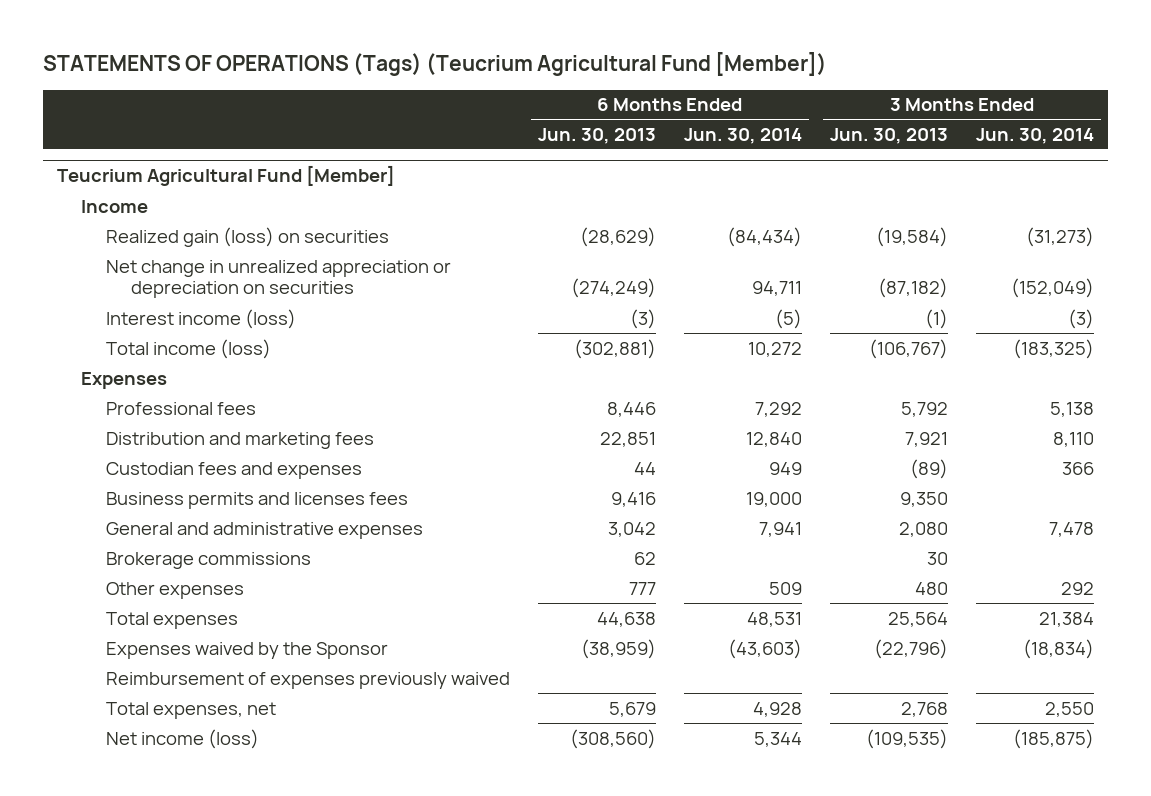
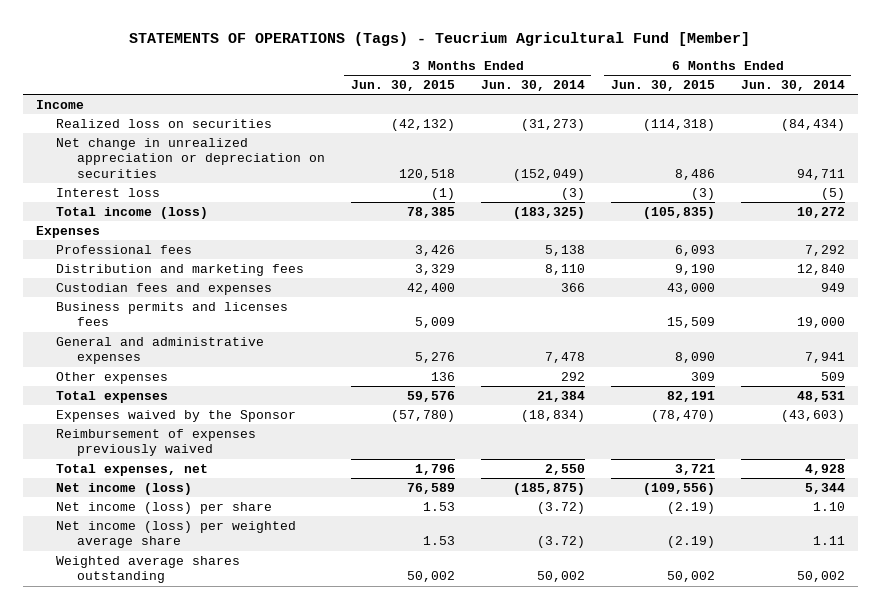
[42,52,827,77] STATEMENTS OF OPERATIONS (Tags) (Teucrium Agricultural Fund [Member]) -> [129,32,751,47] STATEMENTS OF OPERATIONS (Tags) - Teucrium Agricultural Fund [Member]
[538,127,657,144] Jun. 30, 2013 -> none
[829,127,948,144] Jun. 30, 2013 -> none
none -> [350,80,455,92] Jun. 30, 2015
none -> [610,80,715,92] Jun. 30, 2015
[56,165,395,187] Teucrium Agricultural Fund [Member] -> none
[106,226,390,247] Realized gain (loss) on securities -> [56,118,273,128] Realized loss on securities
[106,308,297,329] Interest income (loss) -> [56,187,161,197] Interest loss
[106,551,312,569] Brokerage commissions -> none
none -> [56,501,273,514] Net income (loss) per share
none -> [56,520,297,549] Net income (loss) per weighted average share
none -> [56,555,241,584] Weighted average shares outstanding

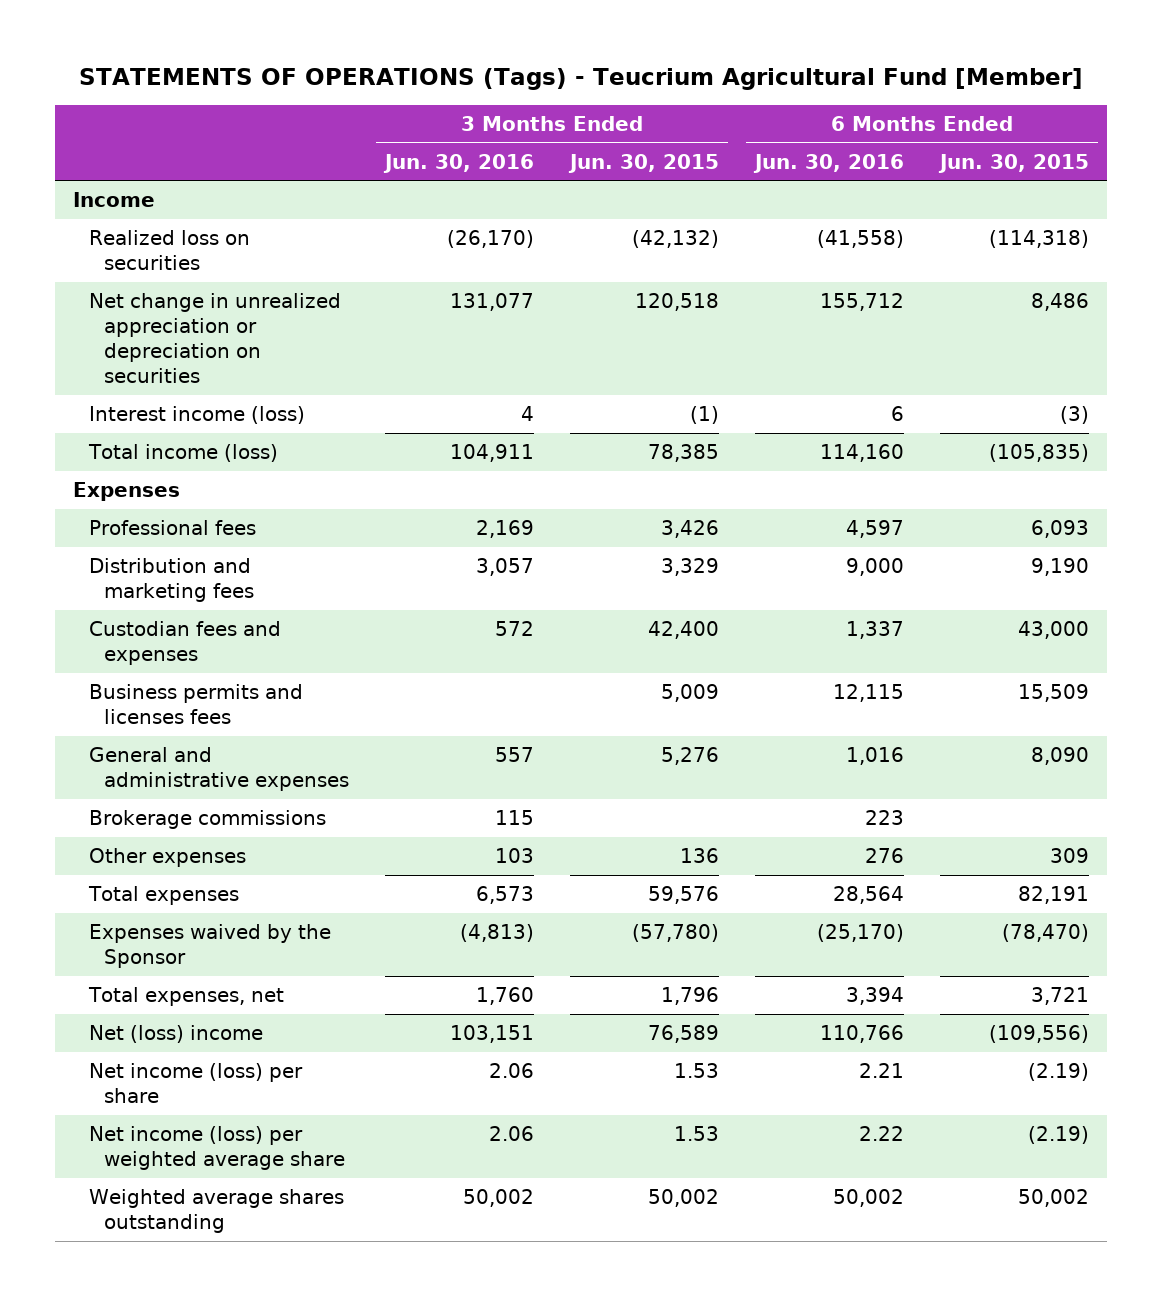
[480,80,585,92] Jun. 30, 2014 -> none
[740,80,845,92] Jun. 30, 2014 -> none
none -> [383,153,535,173] Jun. 30, 2016
none -> [753,153,905,173] Jun. 30, 2016
[56,187,161,197] Interest loss -> [88,405,305,424] Interest income (loss)
none -> [88,809,326,829] Brokerage commissions
[56,428,257,457] Reimbursement of expenses previously waived -> none
[56,482,193,495] Net income (loss) -> [88,1024,263,1043] Net (loss) income

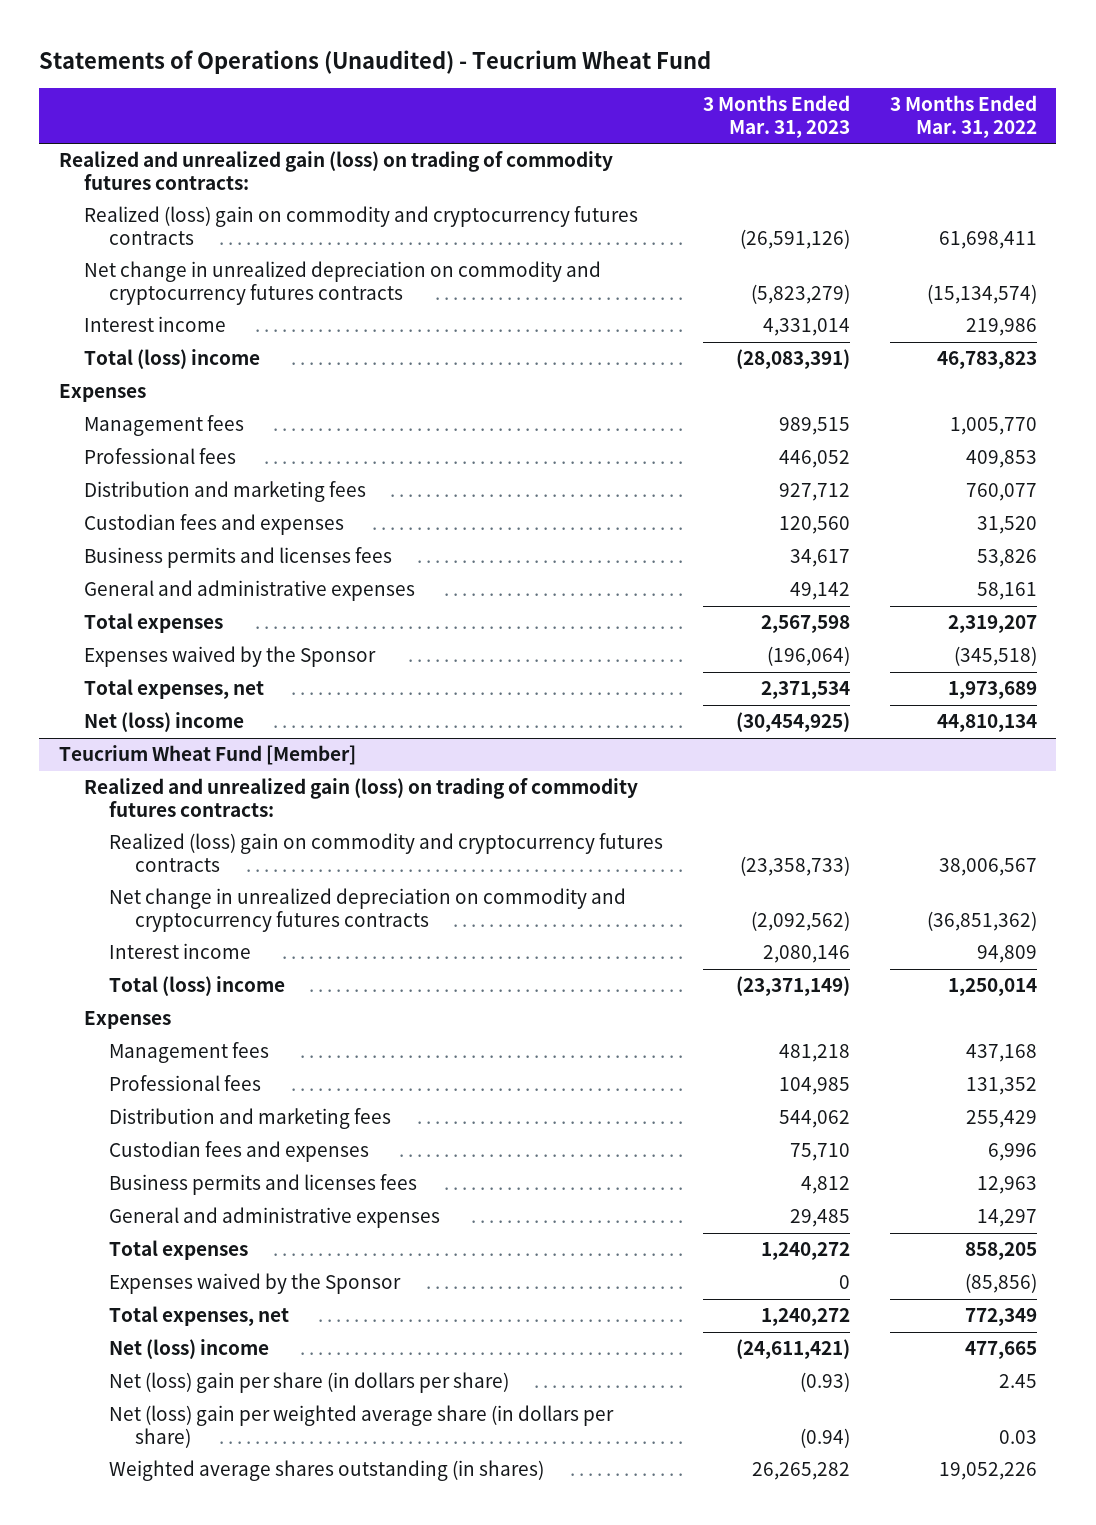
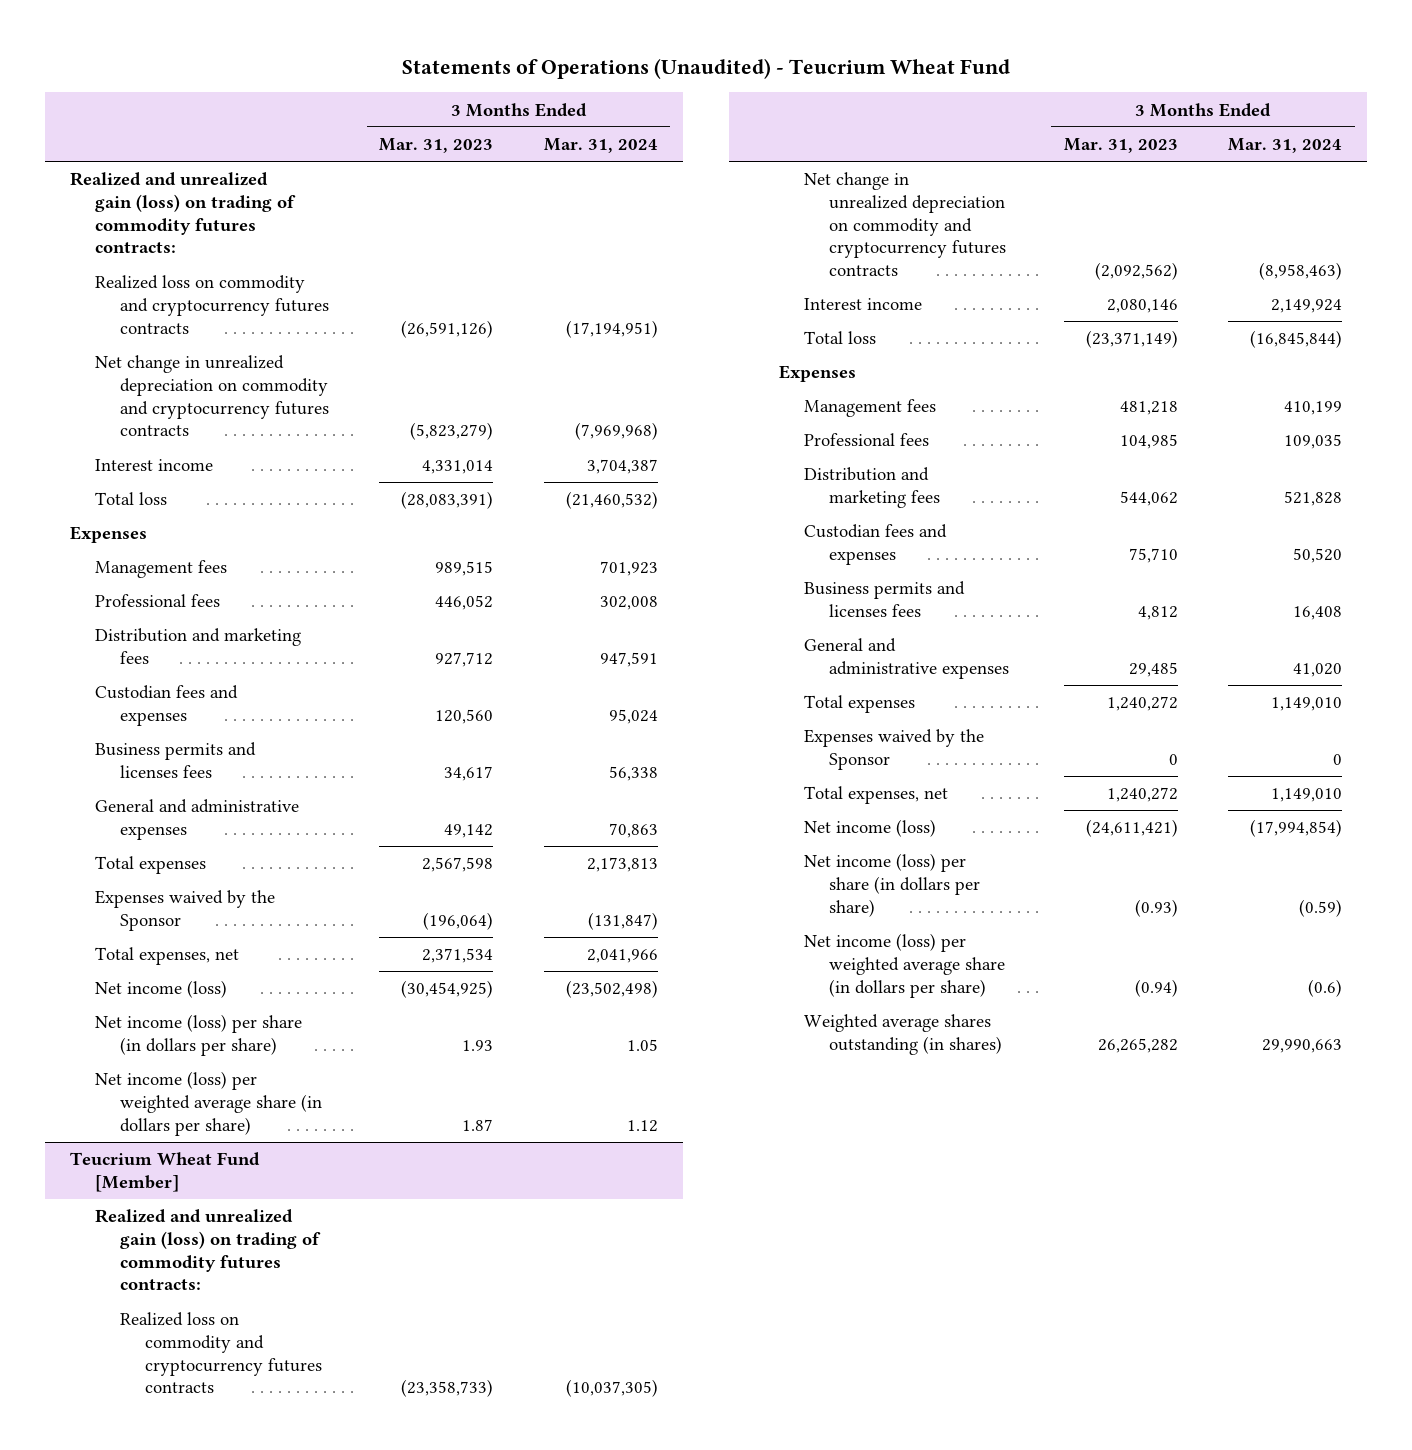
[889,95,1037,138] 3 Months Ended Mar. 31, 2022 -> none
none -> [543,138,658,154] Mar. 31, 2024
[84,206,639,246] Realized (loss) gain on commodity and cryptocurrency futures contracts -> [95,275,330,334] Realized loss on commodity and cryptocurrency futures contracts
[84,349,261,370] Total (loss) income -> [95,492,168,506] Total loss
[84,712,245,733] Net (loss) income -> [95,980,228,999] Net income (loss)
none -> [95,1014,303,1056] Net income (loss) per share (in dollars per share)
none -> [95,1071,323,1136] Net income (loss) per weighted average share (in dollars per share)
[109,833,664,873] Realized (loss) gain on commodity and cryptocurrency futures contracts -> [120,1312,323,1394] Realized loss on commodity and cryptocurrency futures contracts
[109,976,286,997] Total (loss) income -> [804,331,877,345] Total loss
[109,1339,270,1360] Net (loss) income -> [804,819,937,838] Net income (loss)
[109,1372,510,1394] Net (loss) gain per share (in dollars per share) -> [804,853,981,917] Net income (loss) per share (in dollars per share)
[109,1405,615,1449] Net (loss) gain per weighted average share (in dollars per share) -> [804,933,1006,998] Net income (loss) per weighted average share (in dollars per share)

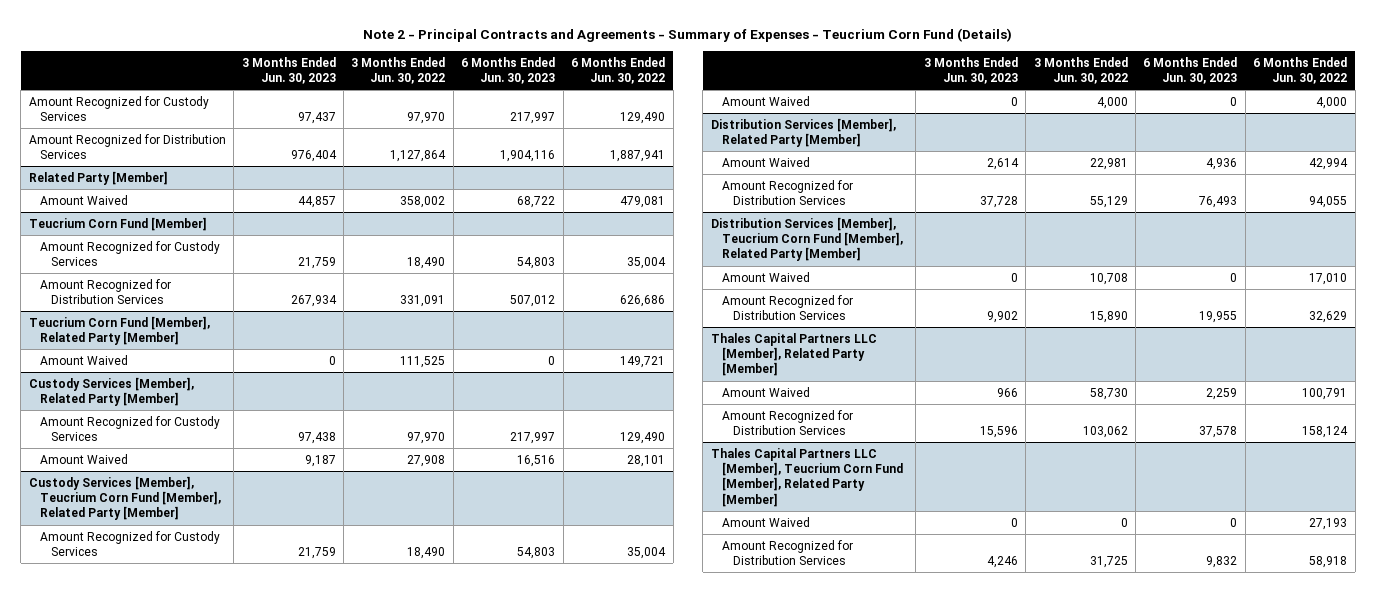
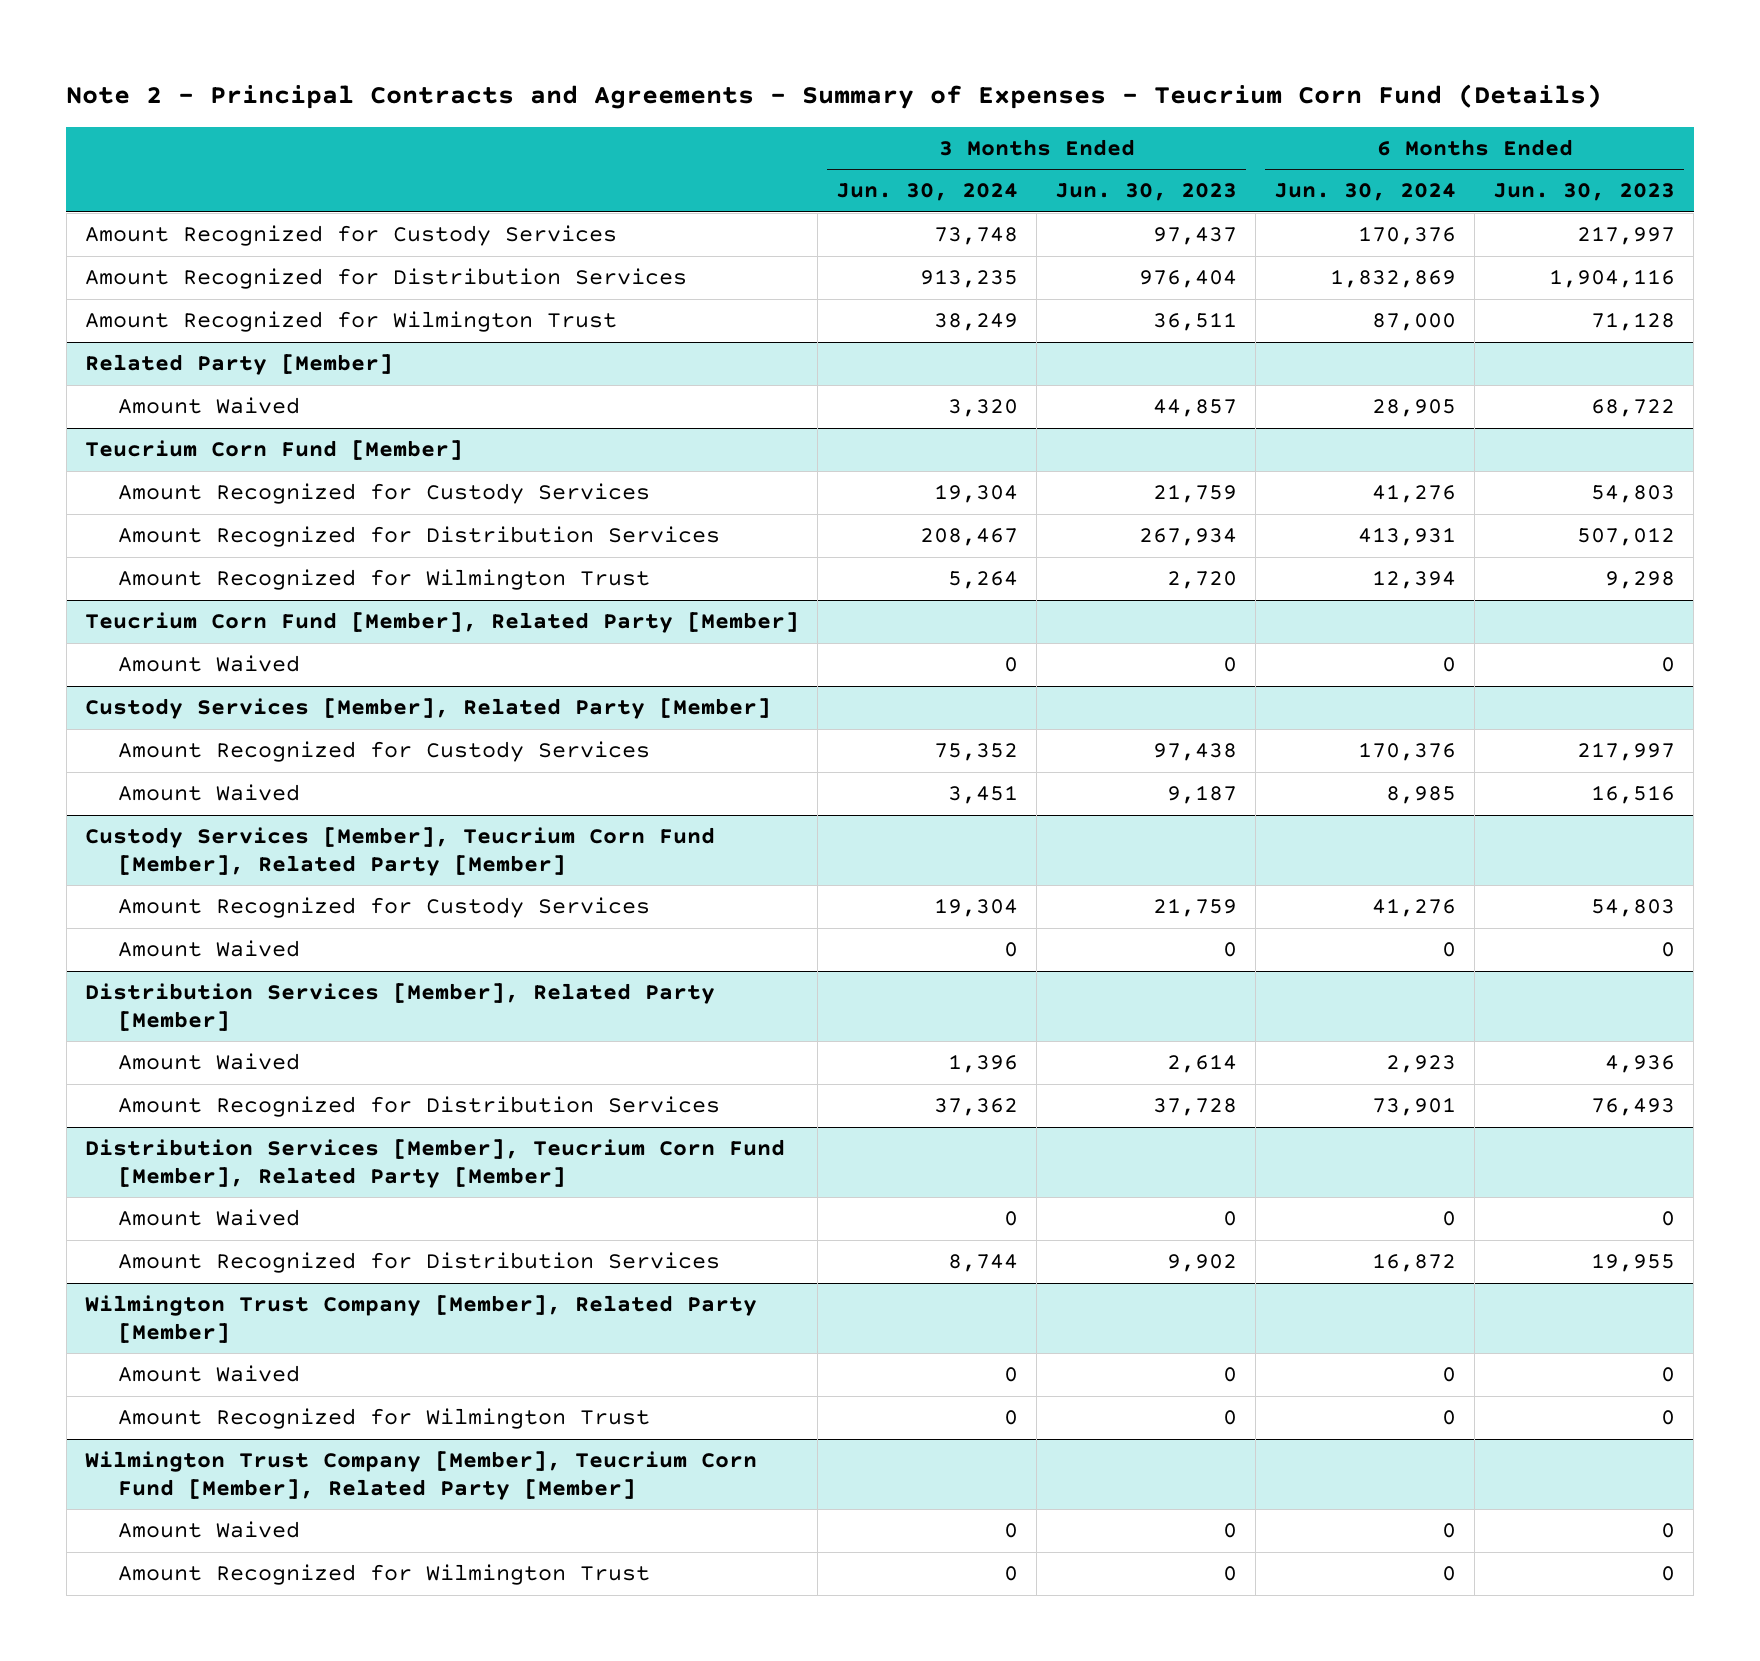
[351,56,446,85] 3 Months Ended Jun. 30, 2022 -> none
[571,56,666,85] 6 Months Ended Jun. 30, 2022 -> none
none -> [836,183,1019,202] Jun. 30, 2024
none -> [1274,183,1457,202] Jun. 30, 2024
none -> [84,311,617,333] Amount Recognized for Wilmington Trust
none -> [117,569,650,591] Amount Recognized for Wilmington Trust
[710,332,877,377] Thales Capital Partners LLC [Member], Related Party [Member] -> none
[721,386,810,397] Amount Waived -> none
[721,409,853,436] Amount Recognized for Distribution Services -> none
[710,447,903,507] Thales Capital Partners LLC [Member], Teucrium Corn Fund [Member], Related Party [Member] -> none
none -> [84,1295,757,1343] Wilmington Trust Company [Member], Related Party [Member]
[721,539,853,566] Amount Recognized for Distribution Services -> none
none -> [117,1408,650,1430] Amount Recognized for Wilmington Trust
none -> [84,1451,757,1500] Wilmington Trust Company [Member], Teucrium Corn Fund [Member], Related Party [Member]
none -> [117,1521,300,1539] Amount Waived
none -> [117,1564,650,1586] Amount Recognized for Wilmington Trust

